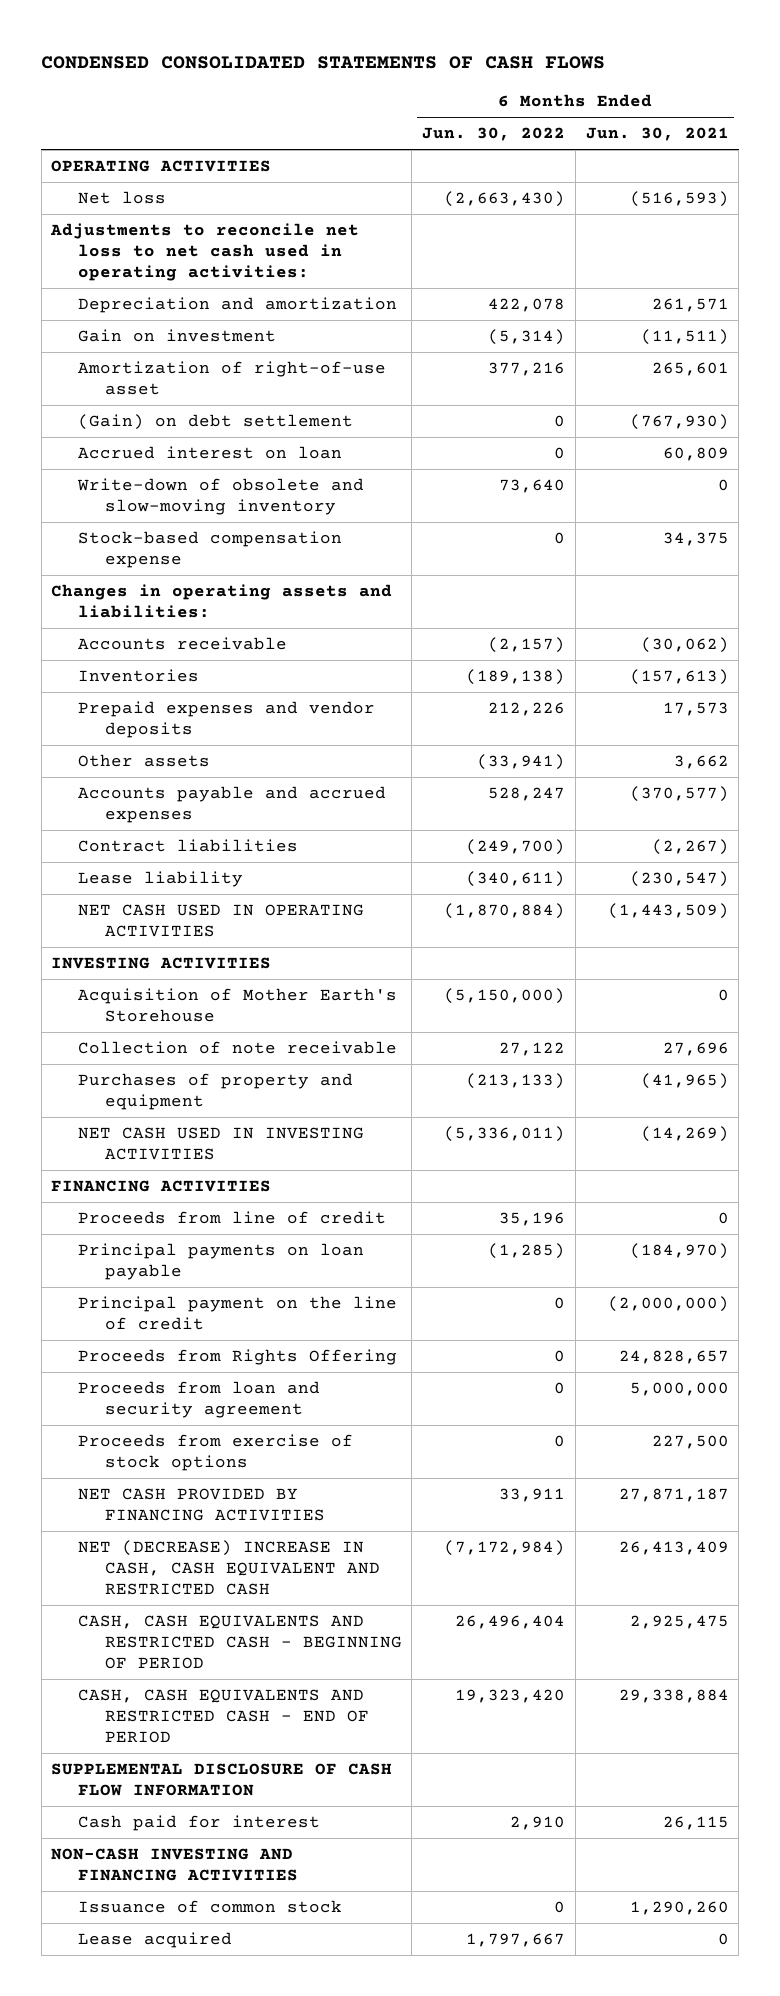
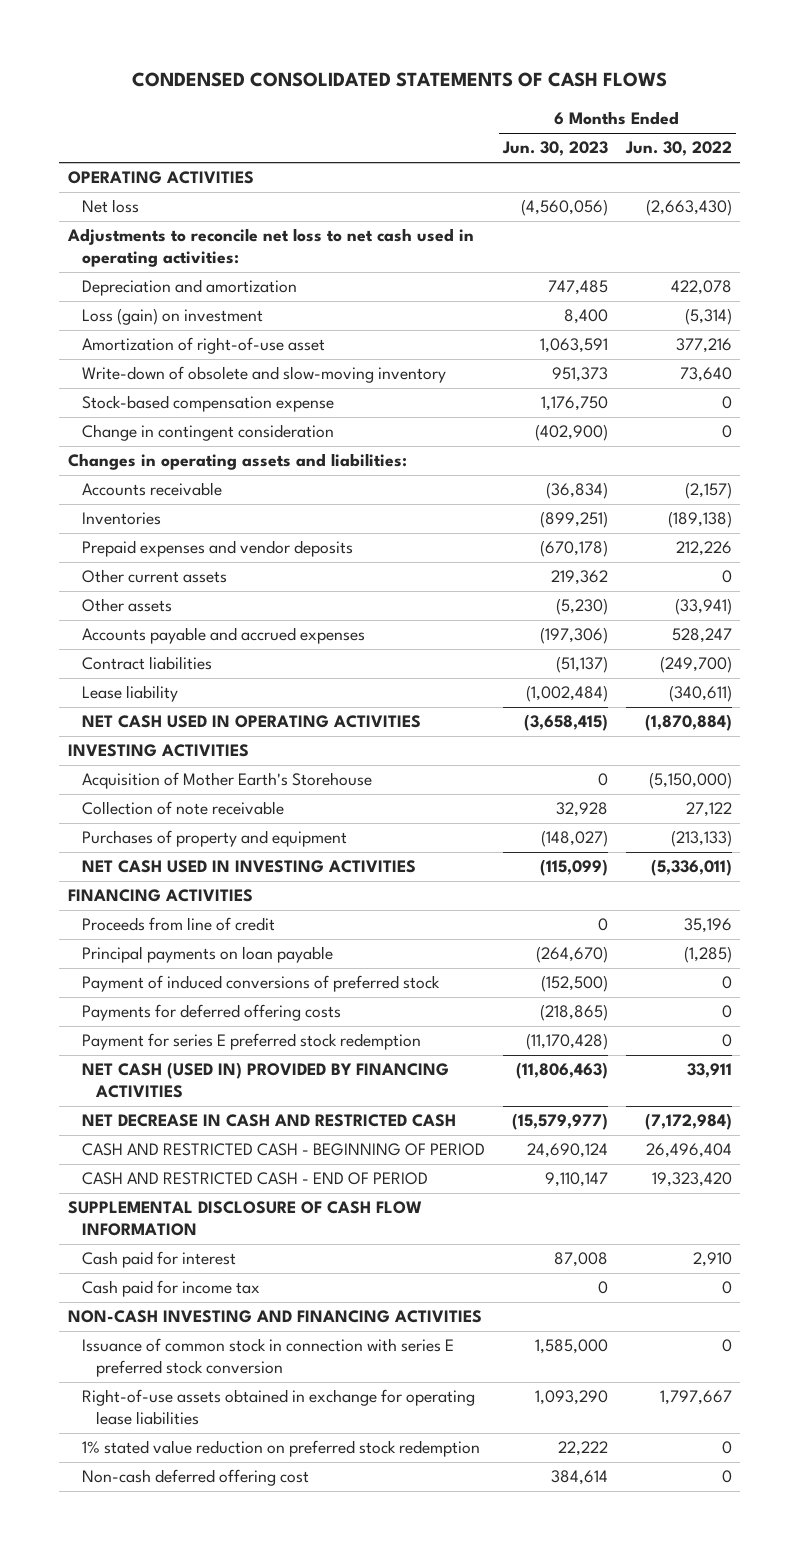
[585,127,729,142] Jun. 30, 2021 -> none
none -> [501,141,608,157] Jun. 30, 2023
[78,329,277,343] Gain on investment -> [82,308,264,326] Loss (gain) on investment
[78,414,354,431] (Gain) on debt settlement -> none
[78,446,343,460] Accrued interest on loan -> none
none -> [82,424,335,442] Change in contingent consideration
none -> [82,569,228,584] Other current assets
[78,1296,398,1330] Principal payment on the line of credit -> none
[78,1349,398,1366] Proceeds from Rights Offering -> none
[78,1381,321,1418] Proceeds from loan and security agreement -> none
[78,1434,354,1471] Proceeds from exercise of stock options -> none
none -> [82,975,441,993] Payment of induced conversions of preferred stock
none -> [82,1004,342,1022] Payments for deferred offering costs
none -> [82,1033,422,1051] Payment for series E preferred stock redemption
[78,1488,325,1521] NET CASH PROVIDED BY FINANCING ACTIVITIES -> [82,1062,450,1098] NET CASH (USED IN) PROVIDED BY FINANCING ACTIVITIES
[78,1540,380,1595] NET (DECREASE) INCREASE IN CASH, CASH EQUIVALENT AND RESTRICTED CASH -> [82,1114,457,1128] NET DECREASE IN CASH AND RESTRICTED CASH
[78,1615,402,1669] CASH, CASH EQUIVALENTS AND RESTRICTED CASH - BEGINNING OF PERIOD -> [82,1143,486,1157] CASH AND RESTRICTED CASH - BEGINNING OF PERIOD
[78,1689,369,1743] CASH, CASH EQUIVALENTS AND RESTRICTED CASH - END OF PERIOD -> [82,1172,429,1186] CASH AND RESTRICTED CASH - END OF PERIOD
none -> [82,1280,261,1298] Cash paid for income tax
[78,1900,343,1914] Issuance of common stock -> [82,1338,455,1377] Issuance of common stock in connection with series E preferred stock conversion
[78,1932,233,1949] Lease acquired -> [82,1389,476,1425] Right-of-use assets obtained in exchange for operating lease liabilities
none -> [82,1440,481,1458] 1% stated value reduction on preferred stock redemption
none -> [82,1469,310,1487] Non-cash deferred offering cost

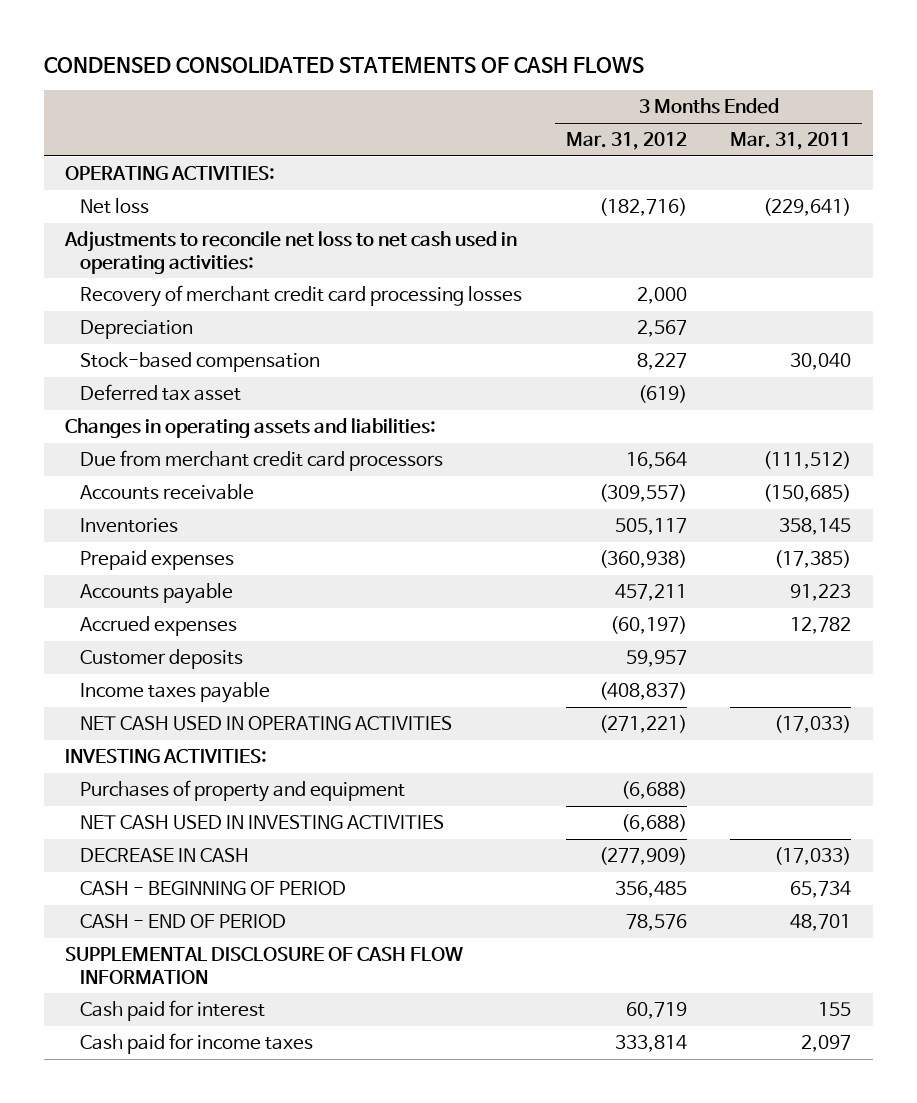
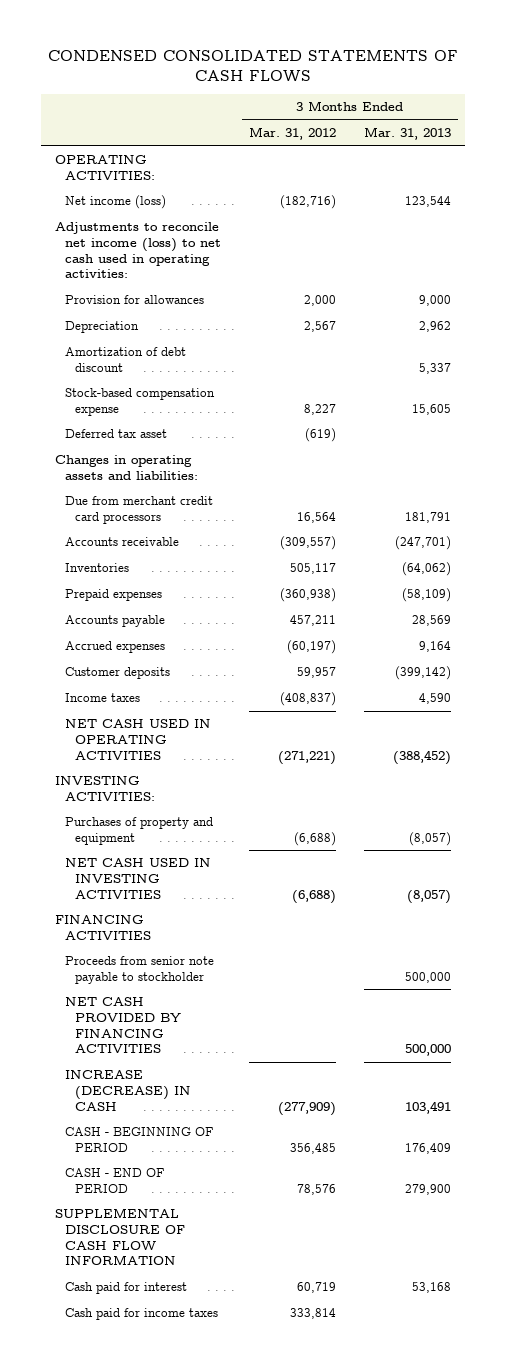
[730,132,852,151] Mar. 31, 2011 -> none
none -> [363,127,451,141] Mar. 31, 2013
[80,197,150,214] Net loss -> [64,195,166,210] Net income (loss)
[64,230,518,274] Adjustments to reconcile net loss to net cash used in operating activities: -> [54,222,221,279] Adjustments to reconcile net income (loss) to net cash used in operating activities:
[80,284,523,307] Recovery of merchant credit card processing losses -> [64,295,204,305] Provision for allowances
none -> [64,347,186,372] Amortization of debt discount
[80,351,321,372] Stock-based compensation -> [64,388,215,416] Stock-based compensation expense
[80,681,271,703] Income taxes payable -> [64,693,140,703] Income taxes
none -> [54,915,151,940] FINANCING ACTIVITIES
none -> [64,956,214,984] Proceeds from senior note payable to stockholder
none -> [64,997,181,1054] NET CASH PROVIDED BY FINANCING ACTIVITIES
[80,847,250,862] DECREASE IN CASH -> [64,1070,191,1111] INCREASE (DECREASE) IN CASH

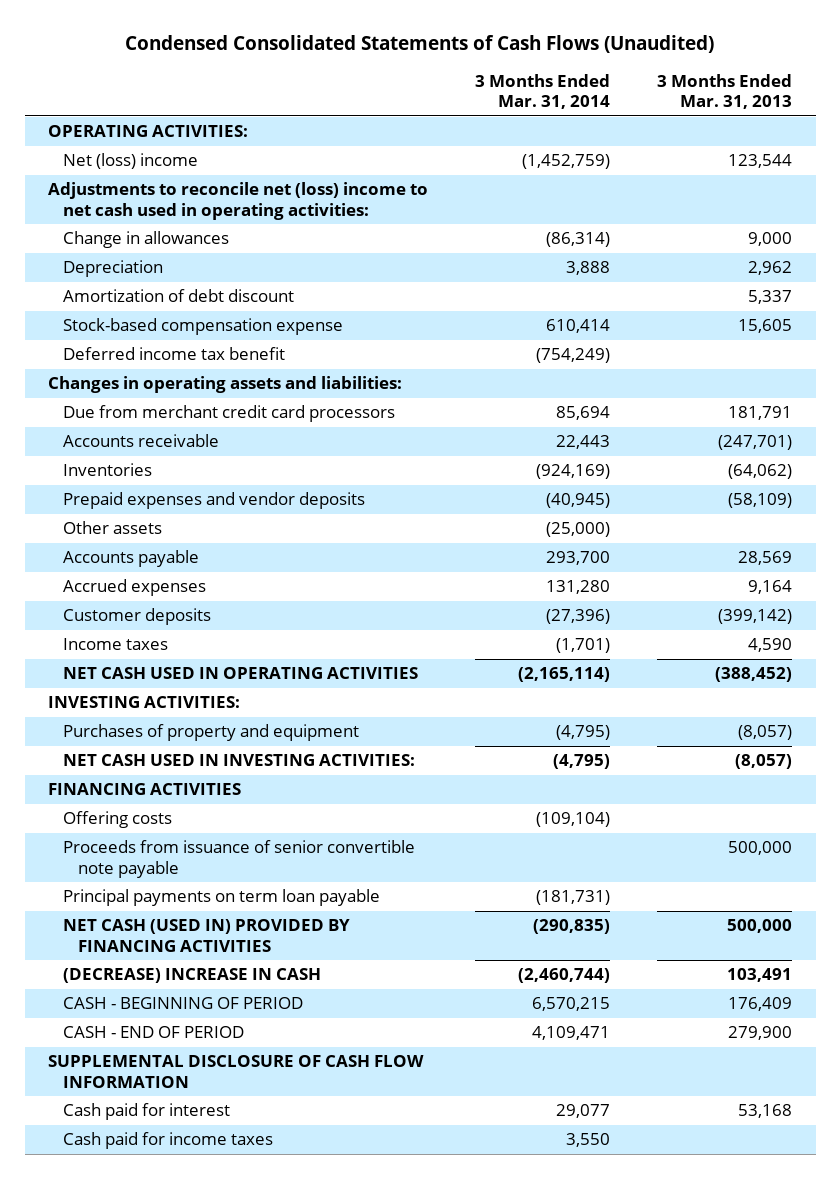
[47,49,458,83] CONDENSED CONSOLIDATED STATEMENTS OF CASH FLOWS -> [125,34,715,53] Condensed Consolidated Statements of Cash Flows (Unaudited)
[248,127,336,141] Mar. 31, 2012 -> none
none -> [475,73,611,109] 3 Months Ended Mar. 31, 2014
[64,195,166,210] Net income (loss) -> [63,153,199,170] Net (loss) income
[54,222,221,279] Adjustments to reconcile net income (loss) to net cash used in operating activities: -> [48,182,429,220] Adjustments to reconcile net (loss) income to net cash used in operating activities:
[64,295,204,305] Provision for allowances -> [63,231,230,249] Change in allowances
[64,429,167,439] Deferred tax asset -> [63,347,286,361] Deferred income tax benefit
[64,589,162,602] Prepaid expenses -> [63,492,366,510] Prepaid expenses and vendor deposits
none -> [63,521,163,535] Other assets
[64,858,211,899] NET CASH USED IN INVESTING ACTIVITIES -> [63,754,416,767] NET CASH USED IN INVESTING ACTIVITIES:
none -> [63,811,173,829] Offering costs
[64,956,214,984] Proceeds from senior note payable to stockholder -> [63,840,416,878] Proceeds from issuance of senior convertible note payable
none -> [63,889,381,907] Principal payments on term loan payable
[64,997,181,1054] NET CASH PROVIDED BY FINANCING ACTIVITIES -> [63,919,351,952] NET CASH (USED IN) PROVIDED BY FINANCING ACTIVITIES
[64,1070,191,1111] INCREASE (DECREASE) IN CASH -> [63,968,322,984] (DECREASE) INCREASE IN CASH

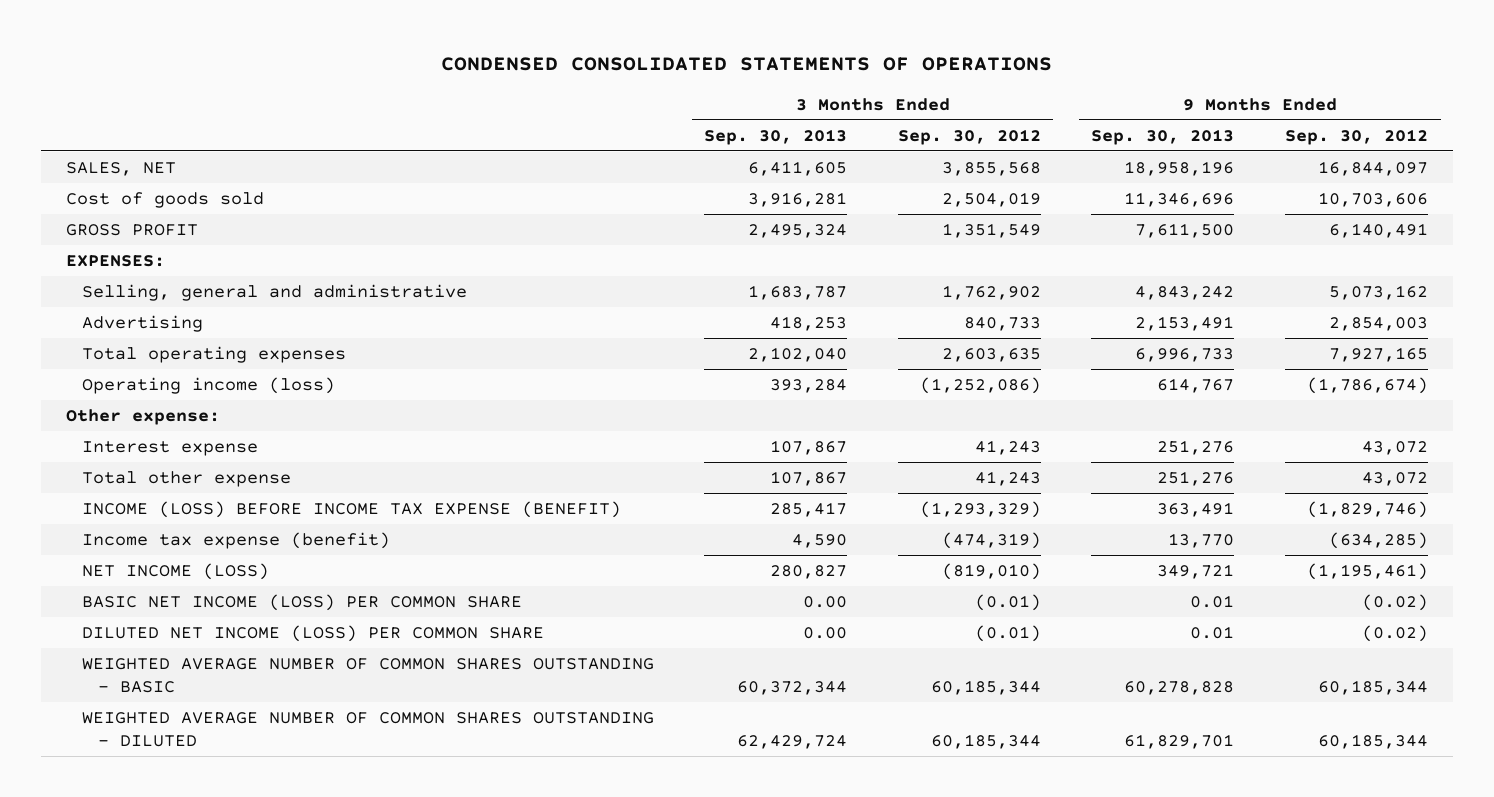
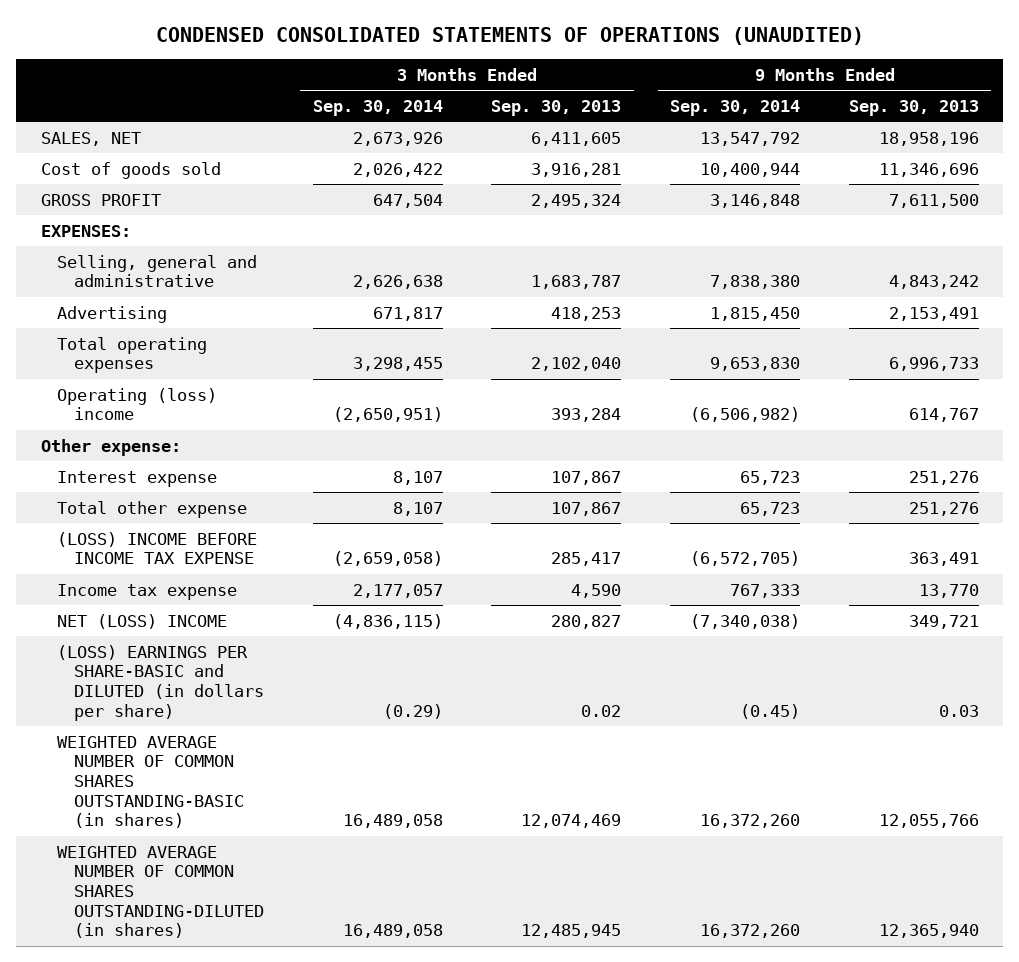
[440,56,1052,71] CONDENSED CONSOLIDATED STATEMENTS OF OPERATIONS -> [155,27,864,46] CONDENSED CONSOLIDATED STATEMENTS OF OPERATIONS (UNAUDITED)
[897,128,1041,145] Sep. 30, 2012 -> none
[1284,128,1428,145] Sep. 30, 2012 -> none
none -> [312,99,443,116] Sep. 30, 2014
none -> [670,99,801,116] Sep. 30, 2014
[81,377,335,395] Operating income (loss) -> [57,387,218,421] Operating (loss) income
[81,594,522,612] BASIC NET INCOME (LOSS) PER COMMON SHARE -> none
[81,625,544,643] DILUTED NET INCOME (LOSS) PER COMMON SHARE -> none
[81,501,621,519] INCOME (LOSS) BEFORE INCOME TAX EXPENSE (BENEFIT) -> [57,531,258,565] (LOSS) INCOME BEFORE INCOME TAX EXPENSE
[81,532,390,550] Income tax expense (benefit) -> [57,583,238,600] Income tax expense
[81,563,269,581] NET INCOME (LOSS) -> [57,613,228,629] NET (LOSS) INCOME
none -> [57,644,264,721] (LOSS) EARNINGS PER SHARE-BASIC and DILUTED (in dollars per share)
[81,658,654,693] WEIGHTED AVERAGE NUMBER OF COMMON SHARES OUTSTANDING - BASIC -> [57,735,244,829] WEIGHTED AVERAGE NUMBER OF COMMON SHARES OUTSTANDING-BASIC (in shares)
[737,680,848,695] 60,372,344 -> [521,814,622,829] 12,074,469
[1124,680,1235,695] 60,278,828 -> [878,814,979,829] 12,055,766
[81,712,654,747] WEIGHTED AVERAGE NUMBER OF COMMON SHARES OUTSTANDING - DILUTED -> [57,845,264,939] WEIGHTED AVERAGE NUMBER OF COMMON SHARES OUTSTANDING-DILUTED (in shares)
[737,734,848,749] 62,429,724 -> [521,924,622,939] 12,485,945
[1124,733,1235,749] 61,829,701 -> [878,924,979,939] 12,365,940

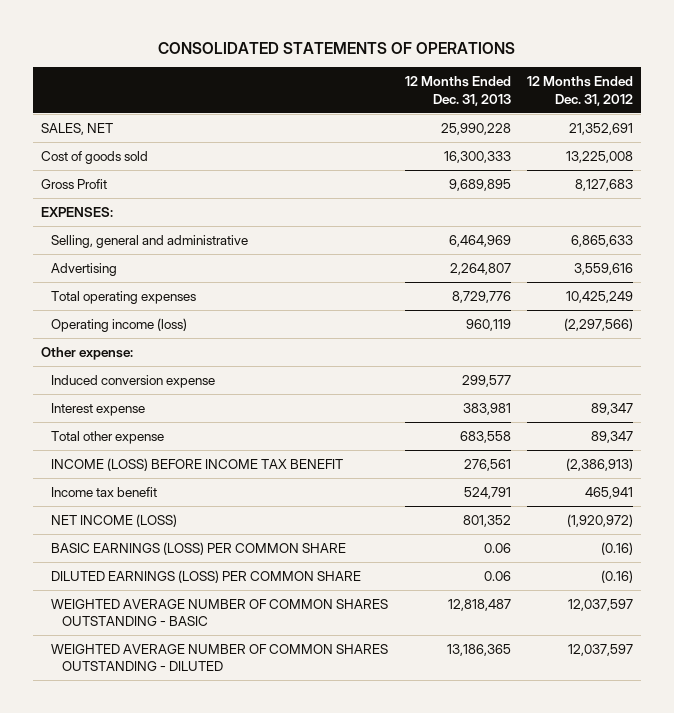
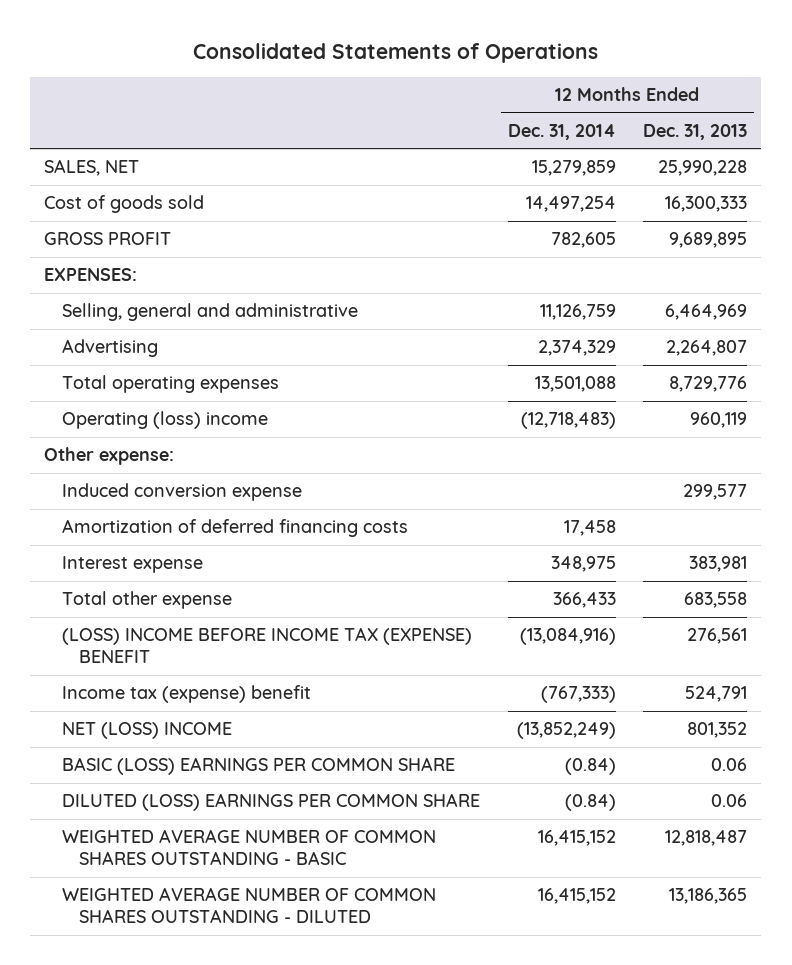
[157,41,515,54] CONSOLIDATED STATEMENTS OF OPERATIONS -> [192,42,598,63] Consolidated Statements of Operations
[527,75,634,106] 12 Months Ended Dec. 31, 2012 -> none
none -> [507,123,616,140] Dec. 31, 2014
[40,178,107,189] Gross Profit -> [44,232,172,246] GROSS PROFIT
[51,317,188,332] Operating income (loss) -> [61,411,268,430] Operating (loss) income
none -> [61,519,408,538] Amortization of deferred financing costs
[51,457,344,471] INCOME (LOSS) BEFORE INCOME TAX BENEFIT -> [61,627,472,664] (LOSS) INCOME BEFORE INCOME TAX (EXPENSE) BENEFIT
[51,486,158,497] Income tax benefit -> [61,685,311,704] Income tax (expense) benefit
[51,513,178,527] NET INCOME (LOSS) -> [61,722,232,740] NET (LOSS) INCOME
[51,541,347,555] BASIC EARNINGS (LOSS) PER COMMON SHARE -> [61,757,455,776] BASIC (LOSS) EARNINGS PER COMMON SHARE
[51,569,362,583] DILUTED EARNINGS (LOSS) PER COMMON SHARE -> [61,793,480,812] DILUTED (LOSS) EARNINGS PER COMMON SHARE

